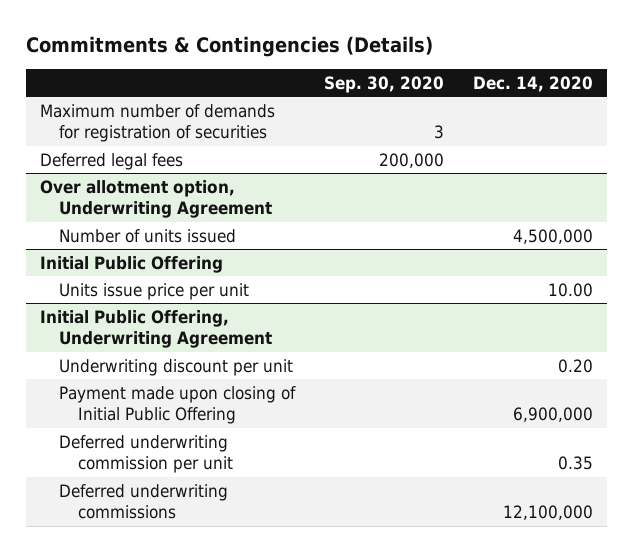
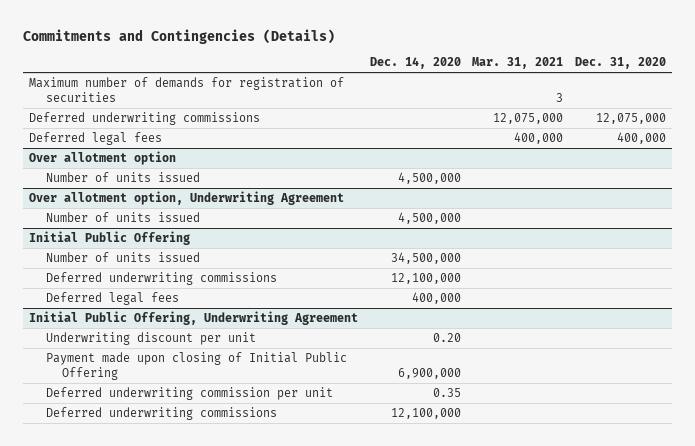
[26,36,434,58] Commitments & Contingencies (Details) -> [22,28,335,44] Commitments and Contingencies (Details)
[324,75,445,93] Sep. 30, 2020 -> none
none -> [472,57,564,70] Mar. 31, 2021
none -> [575,57,667,70] Dec. 31, 2020
none -> [28,111,260,125] Deferred underwriting commissions
none -> [28,150,176,165] Over allotment option
none -> [45,171,200,182] Number of units issued
[59,282,250,300] Units issue price per unit -> none
none -> [45,251,200,262] Number of units issued
none -> [45,271,277,285] Deferred underwriting commissions
none -> [45,291,179,305] Deferred legal fees

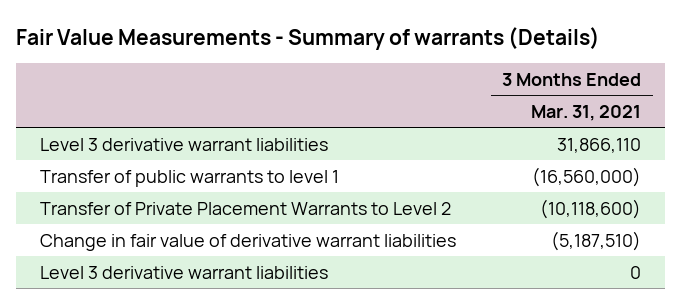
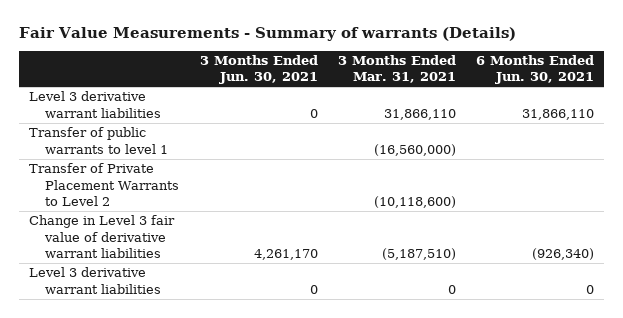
none -> [199,55,318,85] 3 Months Ended Jun. 30, 2021
none -> [475,55,594,85] 6 Months Ended Jun. 30, 2021
[39,233,456,251] Change in fair value of derivative warrant liabilities -> [28,215,175,258] Change in Level 3 fair value of derivative warrant liabilities

